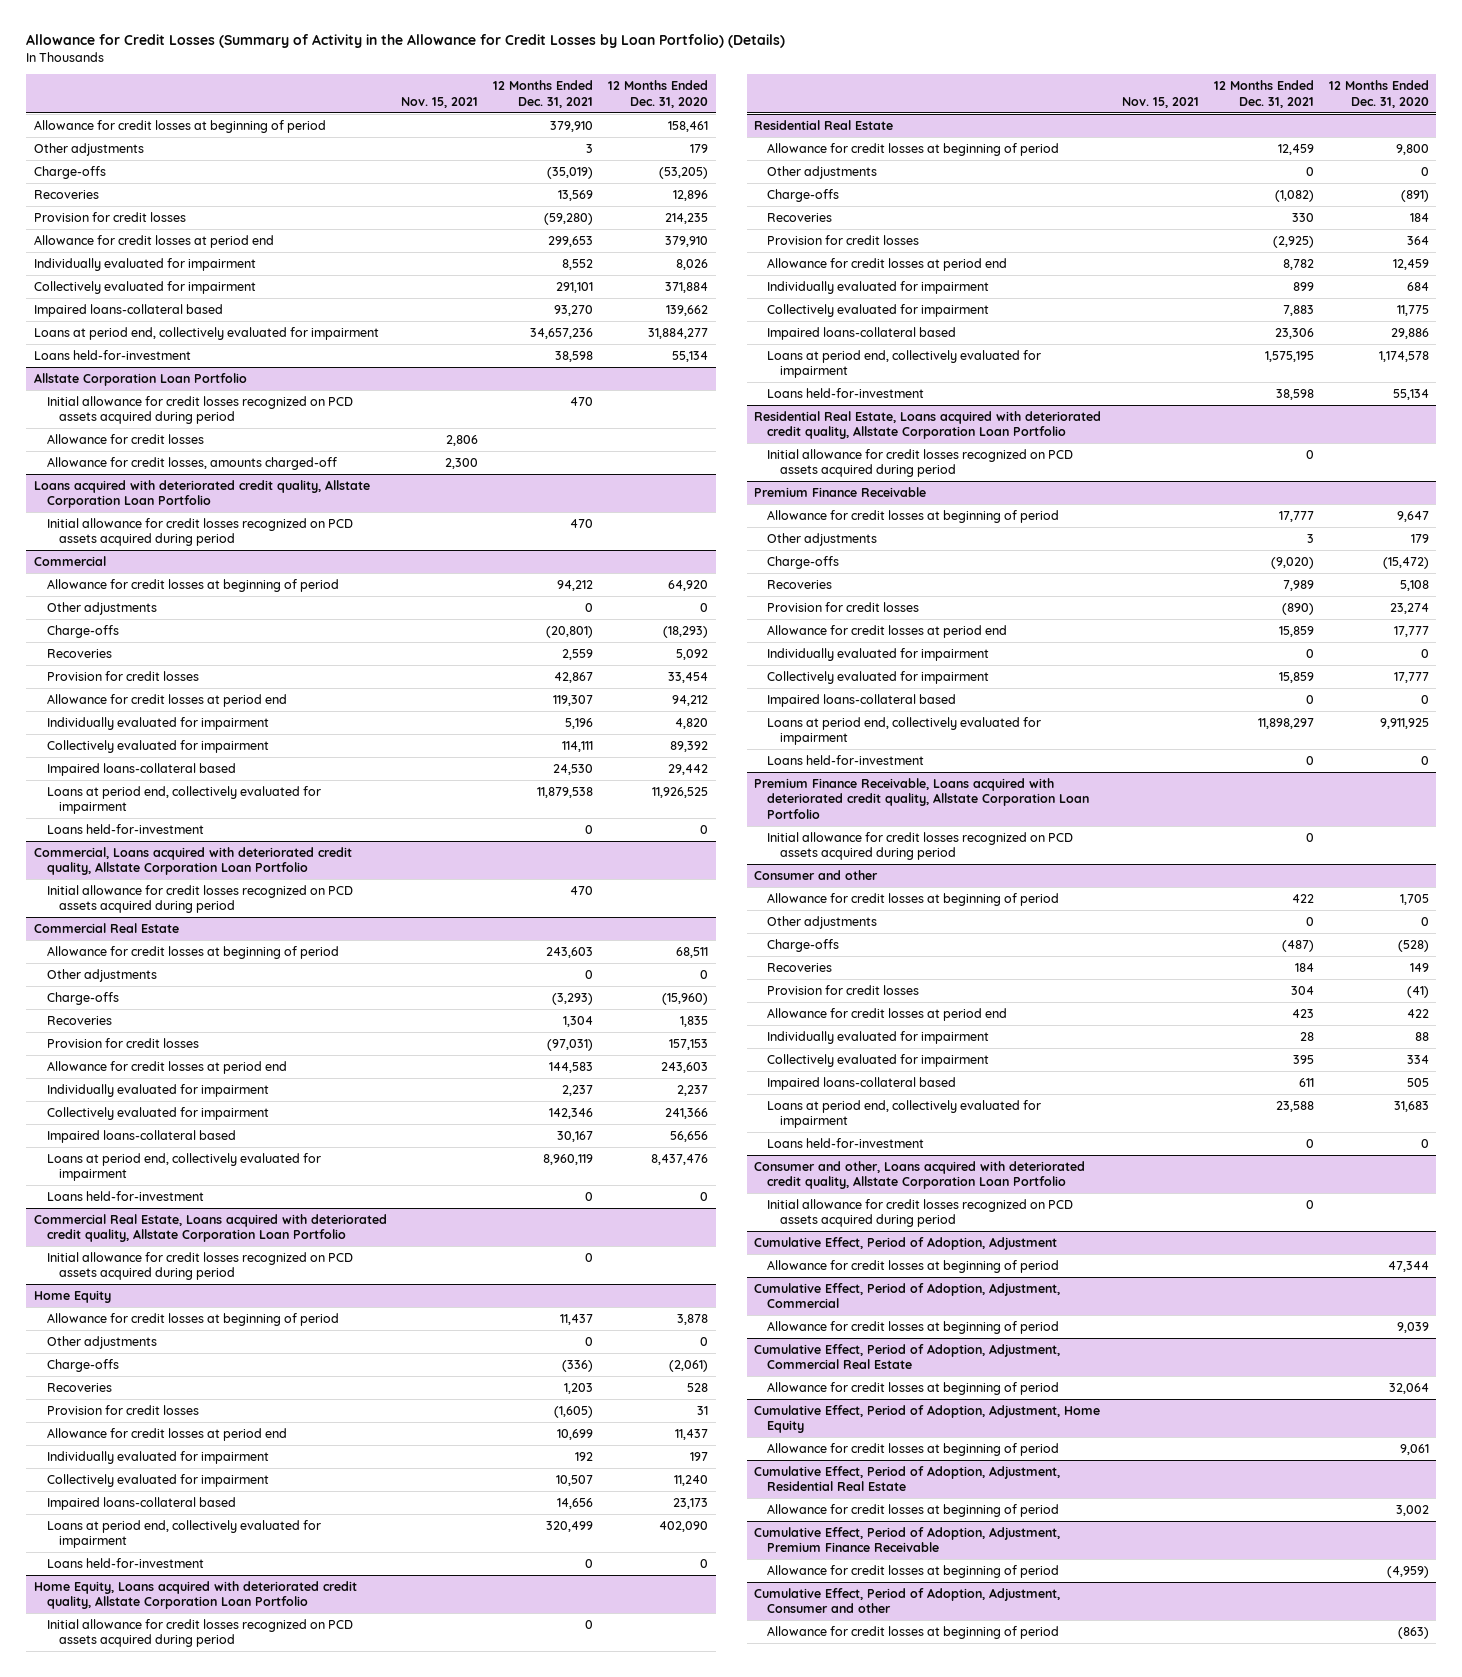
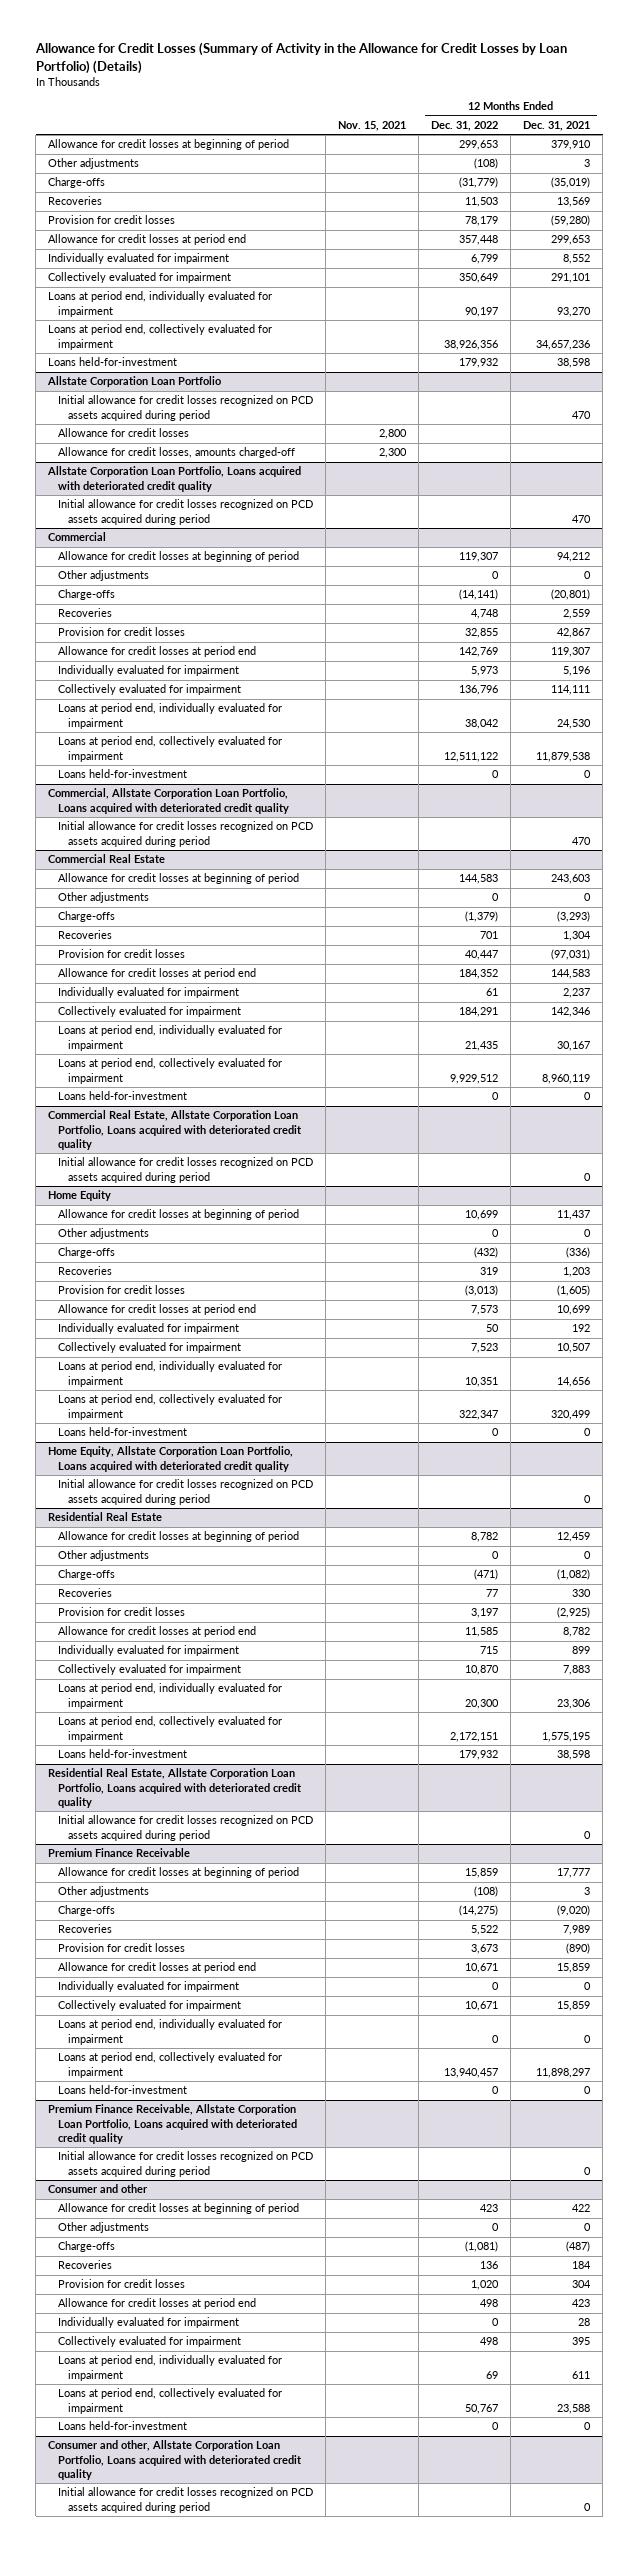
[608,80,709,108] 12 Months Ended Dec. 31, 2020 -> none
none -> [431,120,499,131] Dec. 31, 2022
[33,303,223,317] Impaired loans-collateral based -> [48,291,273,317] Loans at period end, individually evaluated for impairment
[446,434,479,446] 2,806 -> [379,429,408,440] 2,800
[33,479,370,509] Loans acquired with deteriorated credit quality, Allstate Corporation Loan Portfolio -> [47,466,302,492] Allstate Corporation Loan Portfolio, Loans acquired with deteriorated credit quality
[46,762,236,776] Impaired loans-collateral based -> [58,703,283,729] Loans at period end, individually evaluated for impairment
[33,846,352,876] Commercial, Loans acquired with deteriorated credit quality, Allstate Corporation Loan Portfolio -> [48,788,290,814] Commercial, Allstate Corporation Loan Portfolio, Loans acquired with deteriorated credit quality
[46,1129,236,1143] Impaired loans-collateral based -> [58,1025,283,1051] Loans at period end, individually evaluated for impairment
[33,1213,387,1243] Commercial Real Estate, Loans acquired with deteriorated credit quality, Allstate Corporation Loan Portfolio -> [48,1110,303,1150] Commercial Real Estate, Allstate Corporation Loan Portfolio, Loans acquired with deteriorated credit quality
[46,1496,236,1510] Impaired loans-collateral based -> [58,1361,283,1387] Loans at period end, individually evaluated for impairment
[33,1580,357,1610] Home Equity, Loans acquired with deteriorated credit quality, Allstate Corporation Loan Portfolio -> [48,1446,294,1472] Home Equity, Allstate Corporation Loan Portfolio, Loans acquired with deteriorated credit quality
[767,326,957,340] Impaired loans-collateral based -> [58,1683,283,1709] Loans at period end, individually evaluated for impairment
[754,410,1102,440] Residential Real Estate, Loans acquired with deteriorated credit quality, Allstate Corporation Loan Portfolio -> [48,1768,303,1808] Residential Real Estate, Allstate Corporation Loan Portfolio, Loans acquired with deteriorated credit quality
[767,693,957,707] Impaired loans-collateral based -> [58,2019,283,2045] Loans at period end, individually evaluated for impairment
[754,777,1090,819] Premium Finance Receivable, Loans acquired with deteriorated credit quality, Allstate Corporation Loan Portfolio -> [48,2104,298,2144] Premium Finance Receivable, Allstate Corporation Loan Portfolio, Loans acquired with deteriorated credit quality
[767,1076,957,1090] Impaired loans-collateral based -> [58,2355,283,2381] Loans at period end, individually evaluated for impairment
[754,1160,1086,1190] Consumer and other, Loans acquired with deteriorated credit quality, Allstate Corporation Loan Portfolio -> [48,2440,303,2480] Consumer and other, Allstate Corporation Loan Portfolio, Loans acquired with deteriorated credit quality
[754,1236,1058,1250] Cumulative Effect, Period of Adoption, Adjustment -> none
[767,1259,1060,1273] Allowance for credit losses at beginning of period -> none
[754,1282,1061,1309] Cumulative Effect, Period of Adoption, Adjustment, Commercial -> none
[767,1320,1060,1334] Allowance for credit losses at beginning of period -> none
[754,1343,1061,1370] Cumulative Effect, Period of Adoption, Adjustment, Commercial Real Estate -> none
[767,1381,1060,1395] Allowance for credit losses at beginning of period -> none
[754,1404,1101,1434] Cumulative Effect, Period of Adoption, Adjustment, Home Equity -> none
[767,1442,1060,1456] Allowance for credit losses at beginning of period -> none
[754,1465,1061,1492] Cumulative Effect, Period of Adoption, Adjustment, Residential Real Estate -> none
[767,1503,1060,1517] Allowance for credit losses at beginning of period -> none
[754,1526,1061,1553] Cumulative Effect, Period of Adoption, Adjustment, Premium Finance Receivable -> none
[767,1564,1060,1578] Allowance for credit losses at beginning of period -> none
[754,1587,1061,1614] Cumulative Effect, Period of Adoption, Adjustment, Consumer and other -> none
[767,1625,1060,1639] Allowance for credit losses at beginning of period -> none

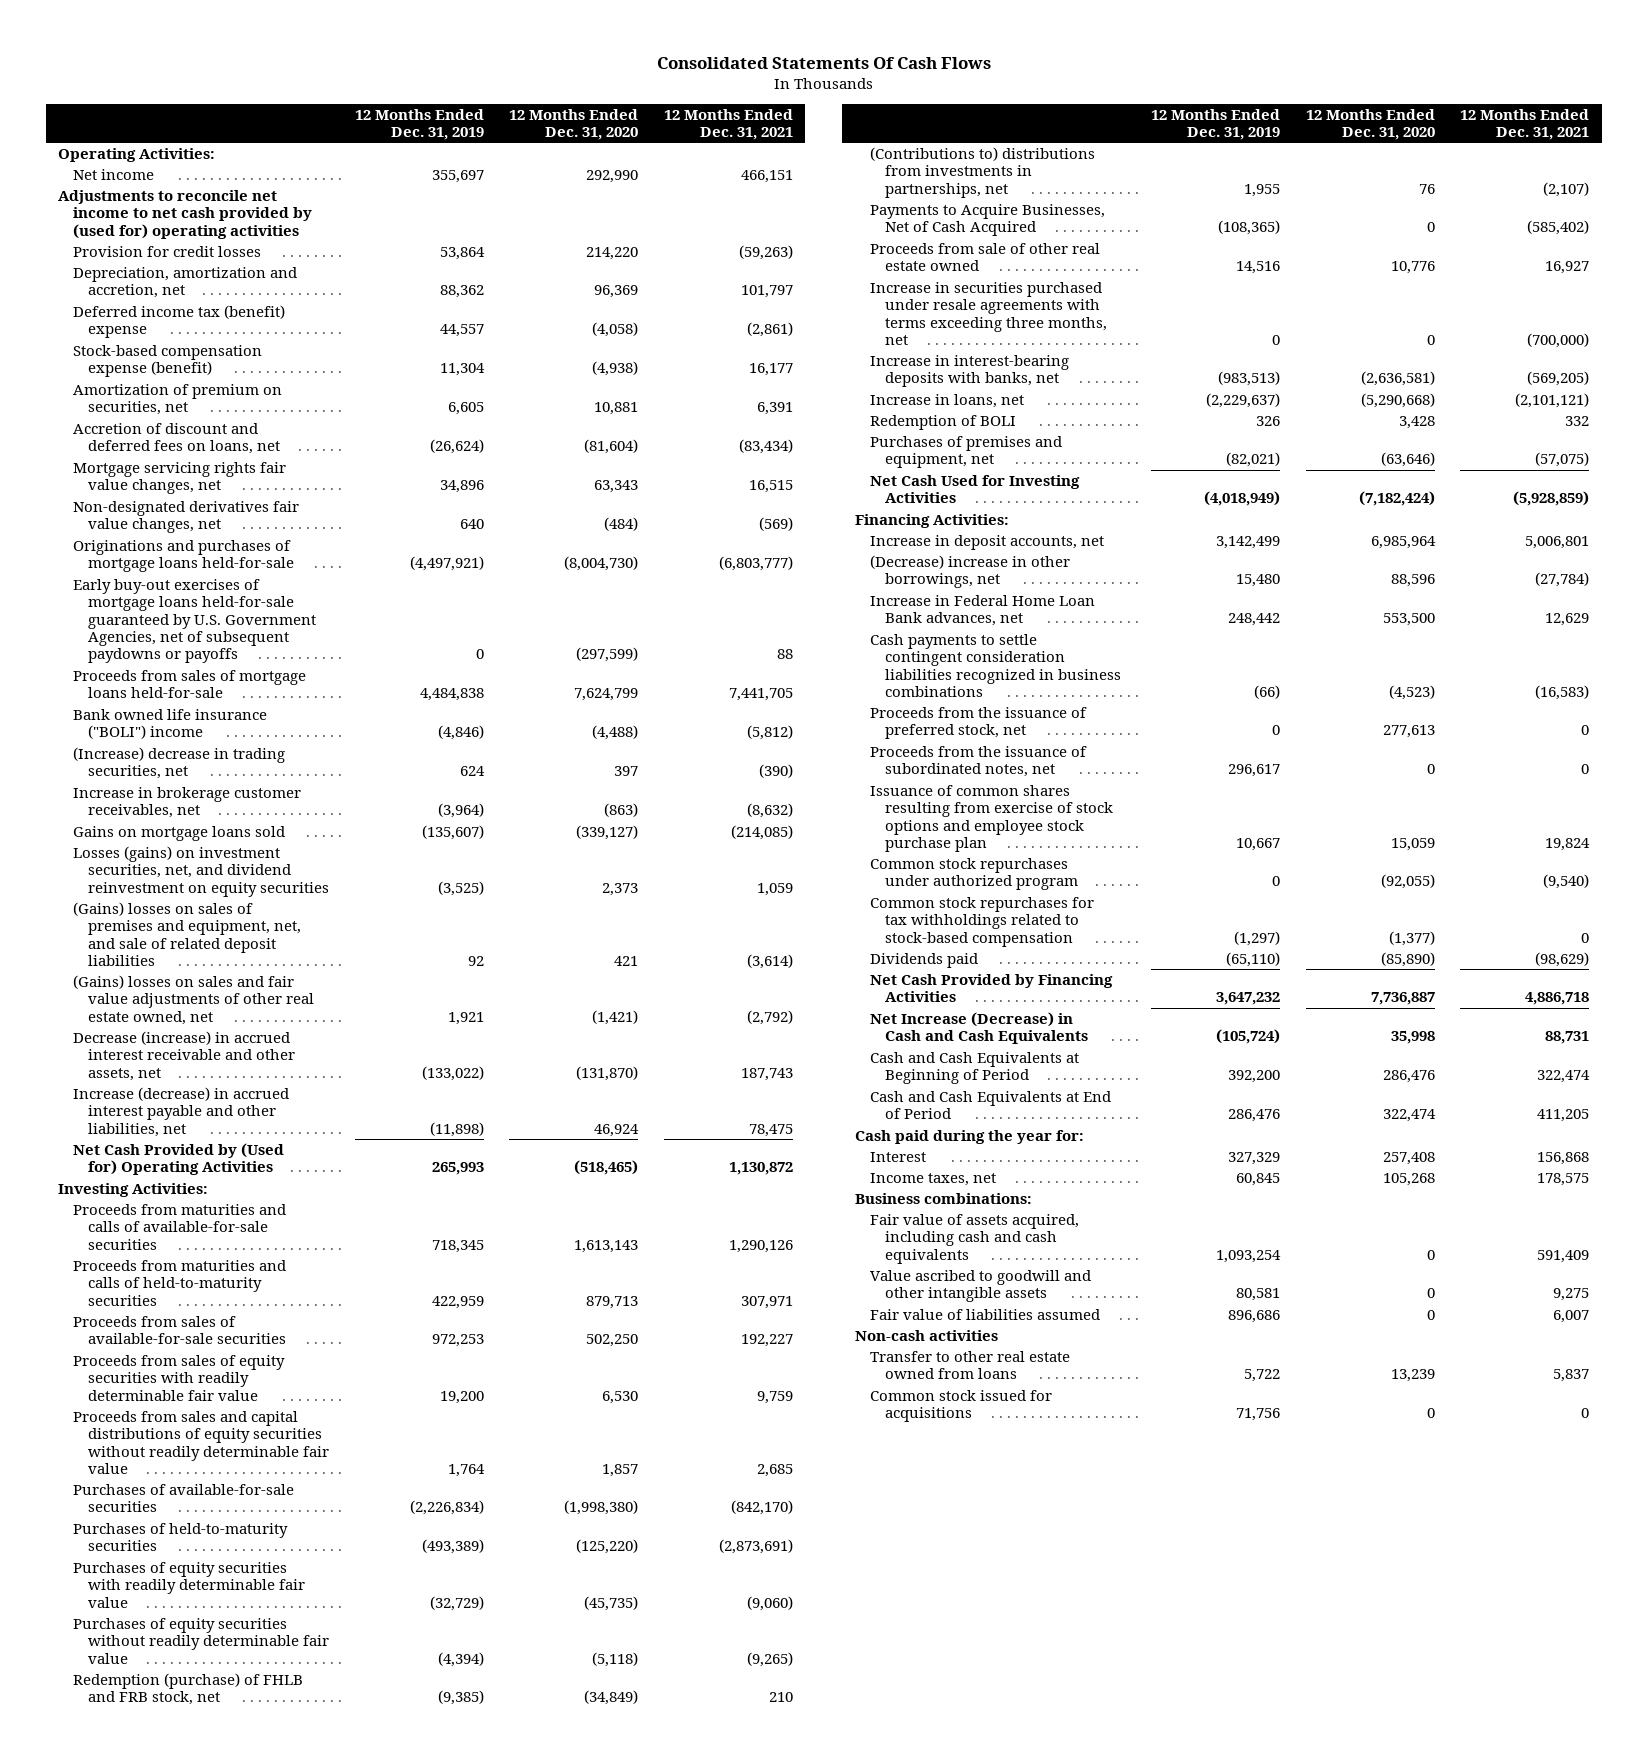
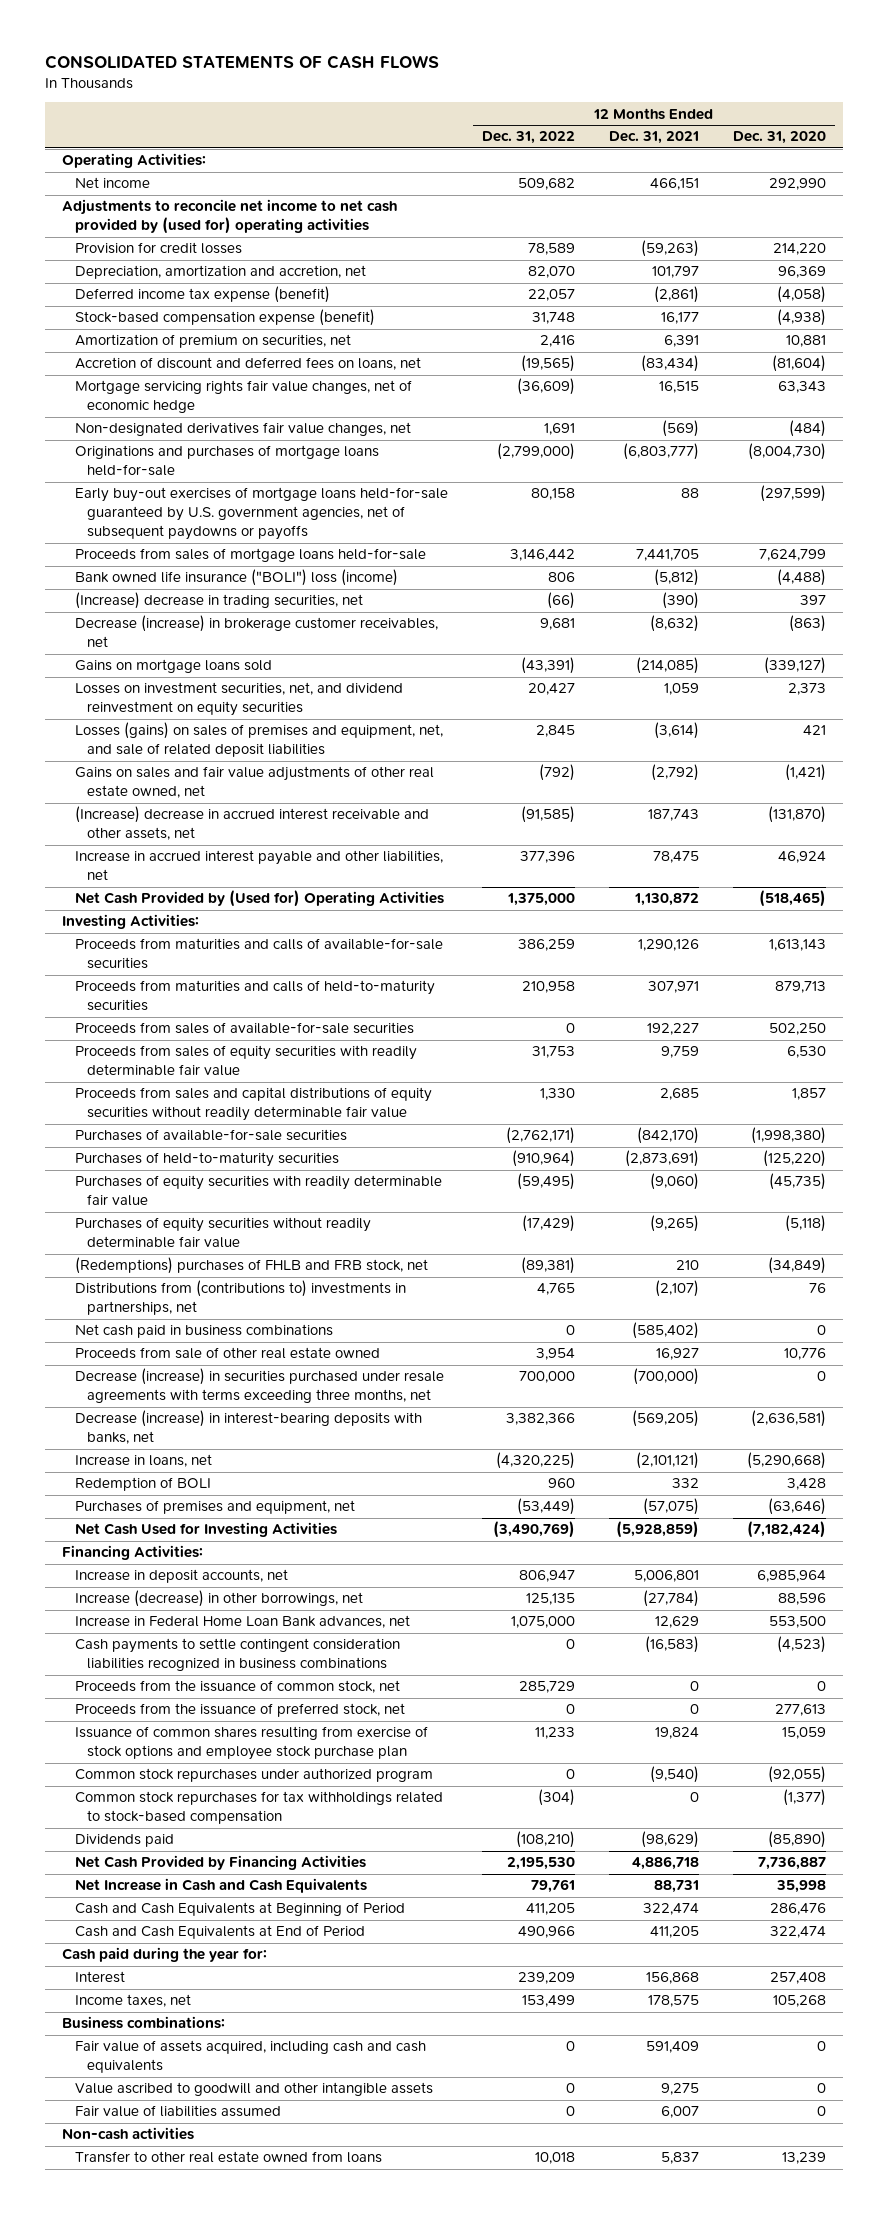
[656,56,991,69] Consolidated Statements Of Cash Flows -> [44,54,439,69] CONSOLIDATED STATEMENTS OF CASH FLOWS
[354,108,484,140] 12 Months Ended Dec. 31, 2019 -> none
none -> [481,131,575,145] Dec. 31, 2022
[73,305,286,339] Deferred income tax (benefit) expense -> [74,286,330,304] Deferred income tax expense (benefit)
[73,462,287,495] Mortgage servicing rights fair value changes, net -> [74,380,412,414] Mortgage servicing rights fair value changes, net of economic hedge
[73,579,317,664] Early buy-out exercises of mortgage loans held-for-sale guaranteed by U.S. Government Agencies, net of subsequent paydowns or payoffs -> [74,487,448,541] Early buy-out exercises of mortgage loans held-for-sale guaranteed by U.S. government agencies, net of subsequent paydowns or payoffs
[73,709,268,740] Bank owned life insurance ("BOLI") income -> [74,569,398,587] Bank owned life insurance ("BOLI") loss (income)
[73,787,302,819] Increase in brokerage customer receivables, net -> [74,615,438,648] Decrease (increase) in brokerage customer receivables, net
[73,846,330,897] Losses (gains) on investment securities, net, and dividend reinvestment on equity securities -> [74,682,403,717] Losses on investment securities, net, and dividend reinvestment on equity securities
[73,902,302,967] (Gains) losses on sales of premises and equipment, net, and sale of related deposit liabilities -> [74,722,443,758] Losses (gains) on sales of premises and equipment, net, and sale of related deposit liabilities
[73,975,315,1025] (Gains) losses on sales and fair value adjustments of other real estate owned, net -> [74,766,434,799] Gains on sales and fair value adjustments of other real estate owned, net
[73,1031,296,1081] Decrease (increase) in accrued interest receivable and other assets, net -> [74,806,429,841] (Increase) decrease in accrued interest receivable and other assets, net
[73,1087,290,1137] Increase (decrease) in accrued interest payable and other liabilities, net -> [74,850,443,881] Increase in accrued interest payable and other liabilities, net
[73,1673,304,1706] Redemption (purchase) of FHLB and FRB stock, net -> [74,1257,428,1275] (Redemptions) purchases of FHLB and FRB stock, net
[870,147,1096,198] (Contributions to) distributions from investments in partnerships, net -> [74,1280,406,1316] Distributions from (contributions to) investments in partnerships, net
[870,204,1106,237] Payments to Acquire Businesses, Net of Cash Acquired -> [74,1324,333,1339] Net cash paid in business combinations
[870,282,1107,346] Increase in securities purchased under resale agreements with terms exceeding three months, net -> [74,1368,444,1404] Decrease (increase) in securities purchased under resale agreements with terms exceeding three months, net
[870,355,1070,388] Increase in interest-bearing deposits with banks, net -> [74,1410,422,1445] Decrease (increase) in interest-bearing deposits with banks, net
[870,555,1071,589] (Decrease) increase in other borrowings, net -> [74,1590,363,1608] Increase (decrease) in other borrowings, net
none -> [74,1680,400,1694] Proceeds from the issuance of common stock, net
[870,746,1088,778] Proceeds from the issuance of subordinated notes, net -> none
[870,1012,1088,1045] Net Increase (Decrease) in Cash and Cash Equivalents -> [74,1878,367,1894] Net Increase in Cash and Cash Equivalents
[870,1390,1053,1423] Common stock issued for acquisitions -> none

